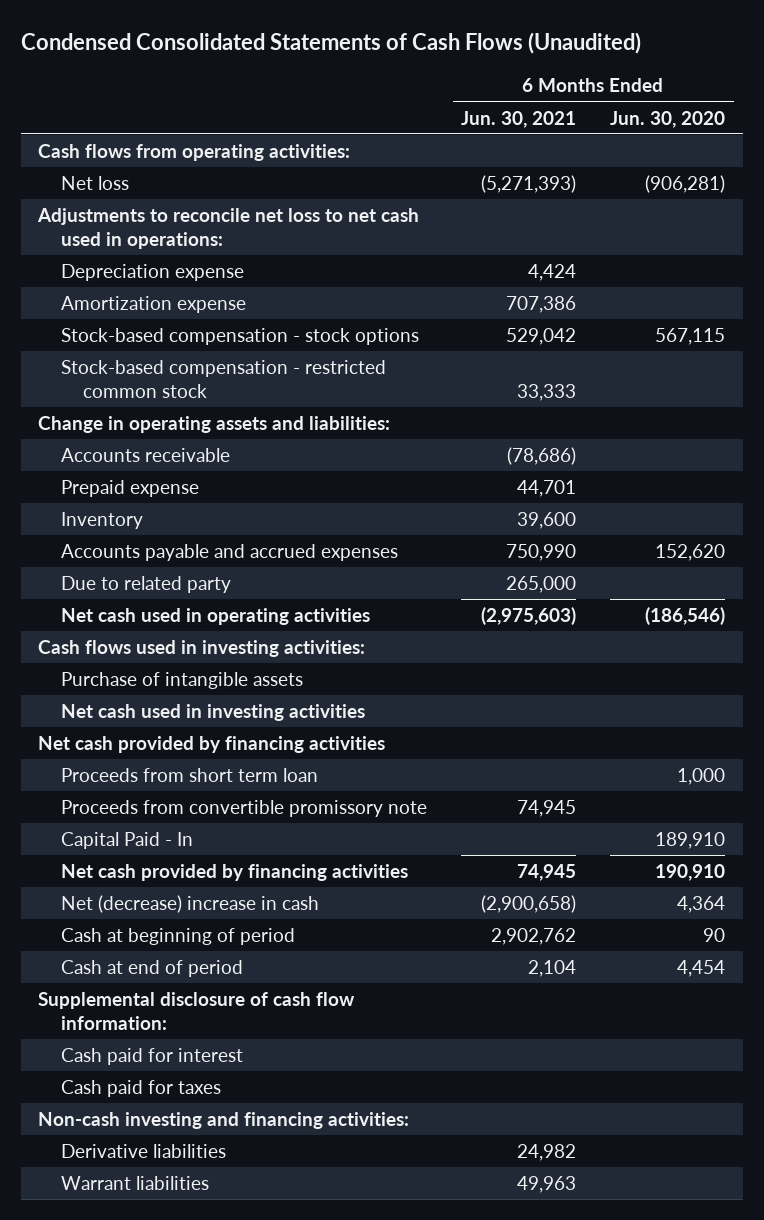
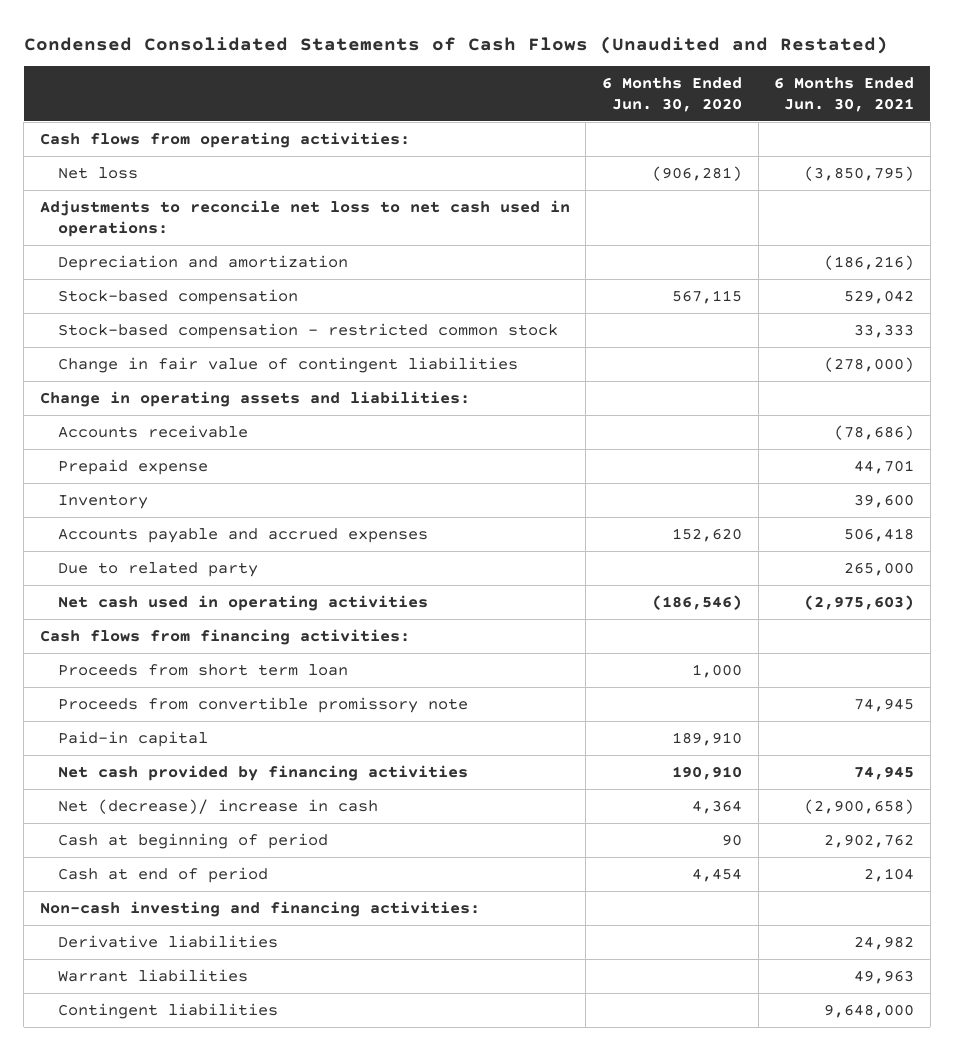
[21,32,642,55] Condensed Consolidated Statements of Cash Flows (Unaudited) -> [23,35,888,54] Condensed Consolidated Statements of Cash Flows (Unaudited and Restated)
[481,174,577,193] (5,271,393) -> [804,165,915,181] (3,850,795)
[60,263,244,281] Depreciation expense -> none
[60,295,246,313] Amortization expense -> none
none -> [58,254,349,271] Depreciation and amortization
[60,327,419,345] Stock-based compensation - stock options -> [58,288,299,305] Stock-based compensation
none -> [58,356,519,373] Change in fair value of contingent liabilities
[506,543,577,561] 750,990 -> [844,527,915,542] 506,418
[38,639,366,657] Cash flows used in investing activities: -> none
[60,671,303,689] Purchase of intangible assets -> none
[60,703,365,721] Net cash used in investing activities -> none
[38,735,386,753] Net cash provided by financing activities -> [39,628,410,645] Cash flows from financing activities:
[60,831,193,849] Capital Paid - In -> [58,730,209,747] Paid-in capital
[60,894,319,913] Net (decrease) increase in cash -> [58,798,379,814] Net (decrease)/ increase in cash
[38,991,356,1031] Supplemental disclosure of cash flow information: -> none
[60,1047,243,1065] Cash paid for interest -> none
[60,1079,221,1097] Cash paid for taxes -> none
none -> [58,1002,279,1019] Contingent liabilities

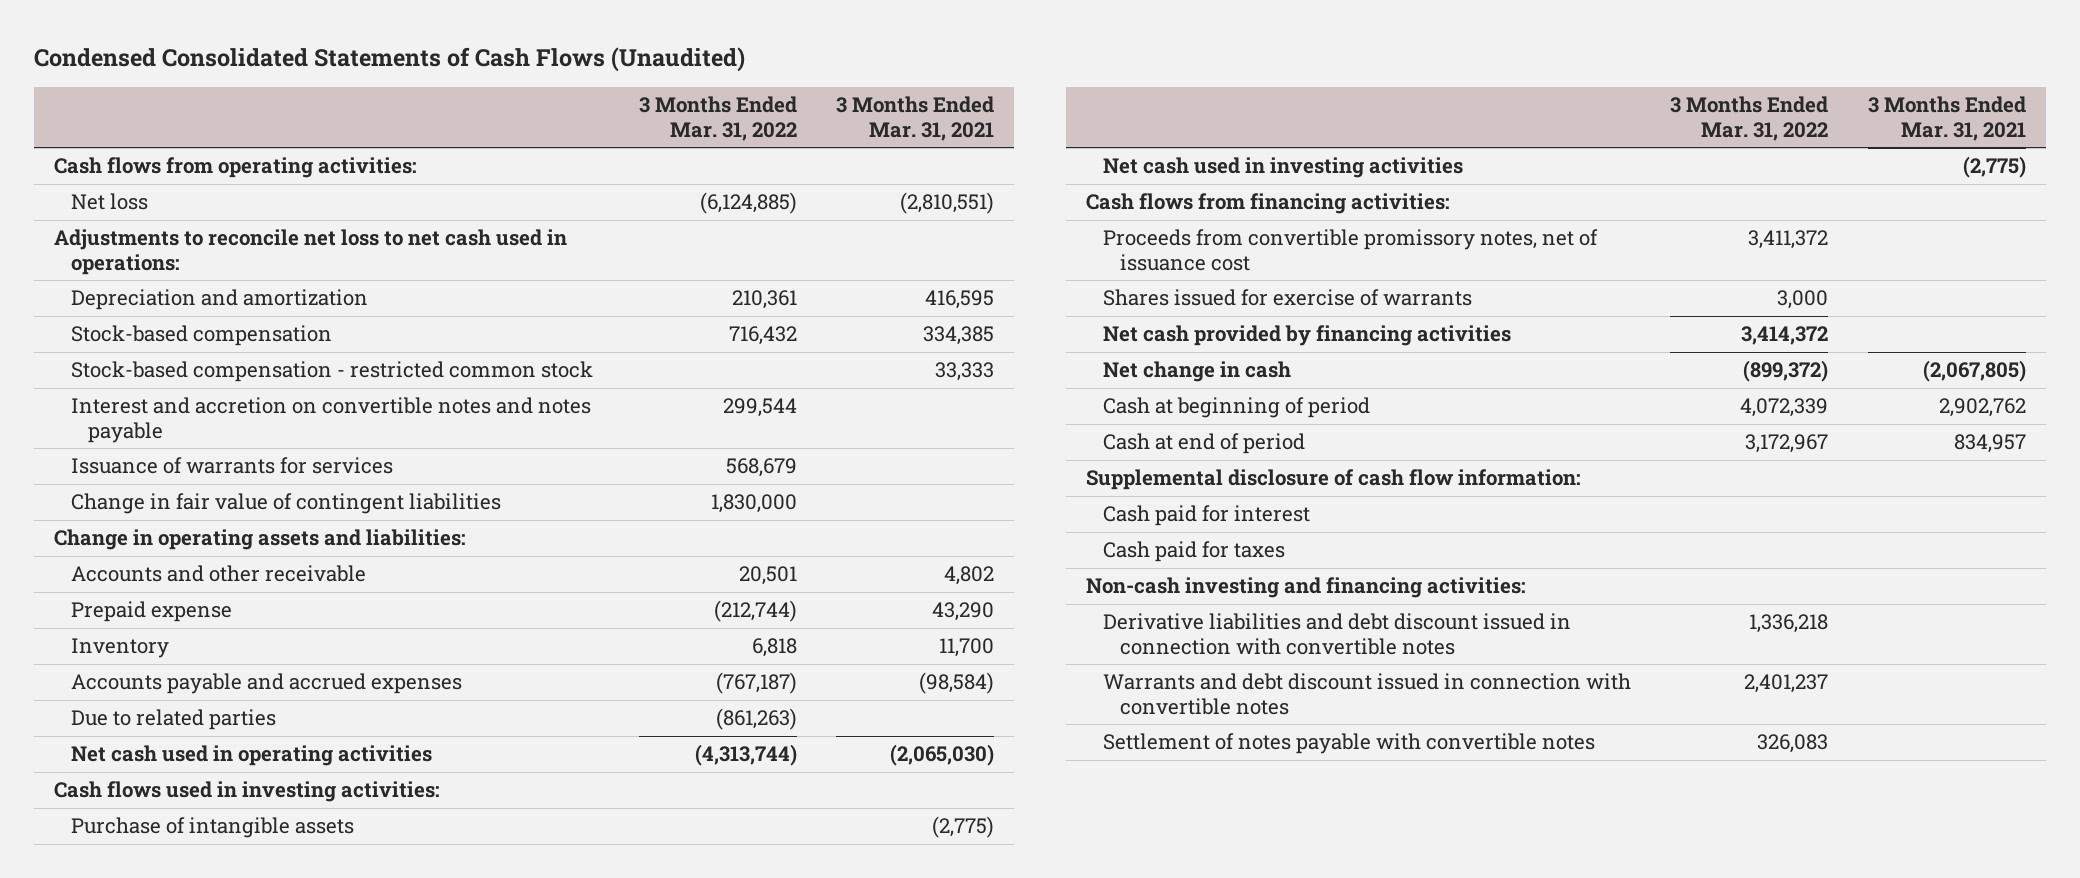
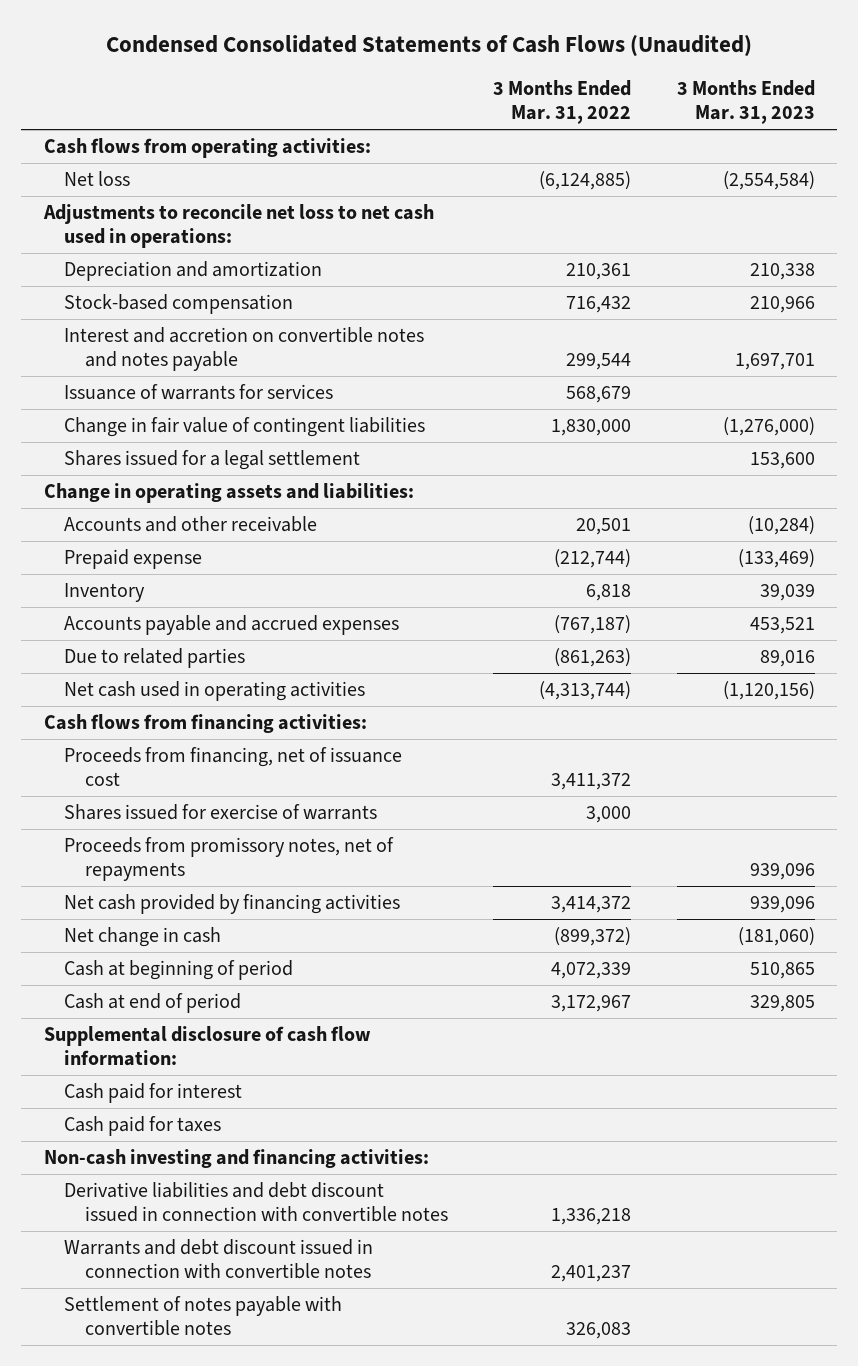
[836,96,995,141] 3 Months Ended Mar. 31, 2021 -> none
none -> [676,80,815,125] 3 Months Ended Mar. 31, 2023
[70,361,593,383] Stock-based compensation - restricted common stock -> none
none -> [64,450,361,471] Shares issued for a legal settlement
[53,781,440,803] Cash flows used in investing activities: -> none
[70,817,354,839] Purchase of intangible assets -> none
[1102,157,1463,179] Net cash used in investing activities -> none
[1102,229,1598,272] Proceeds from convertible promissory notes, net of issuance cost -> [64,747,403,787] Proceeds from financing, net of issuance cost
none -> [64,837,395,882] Proceeds from promissory notes, net of repayments

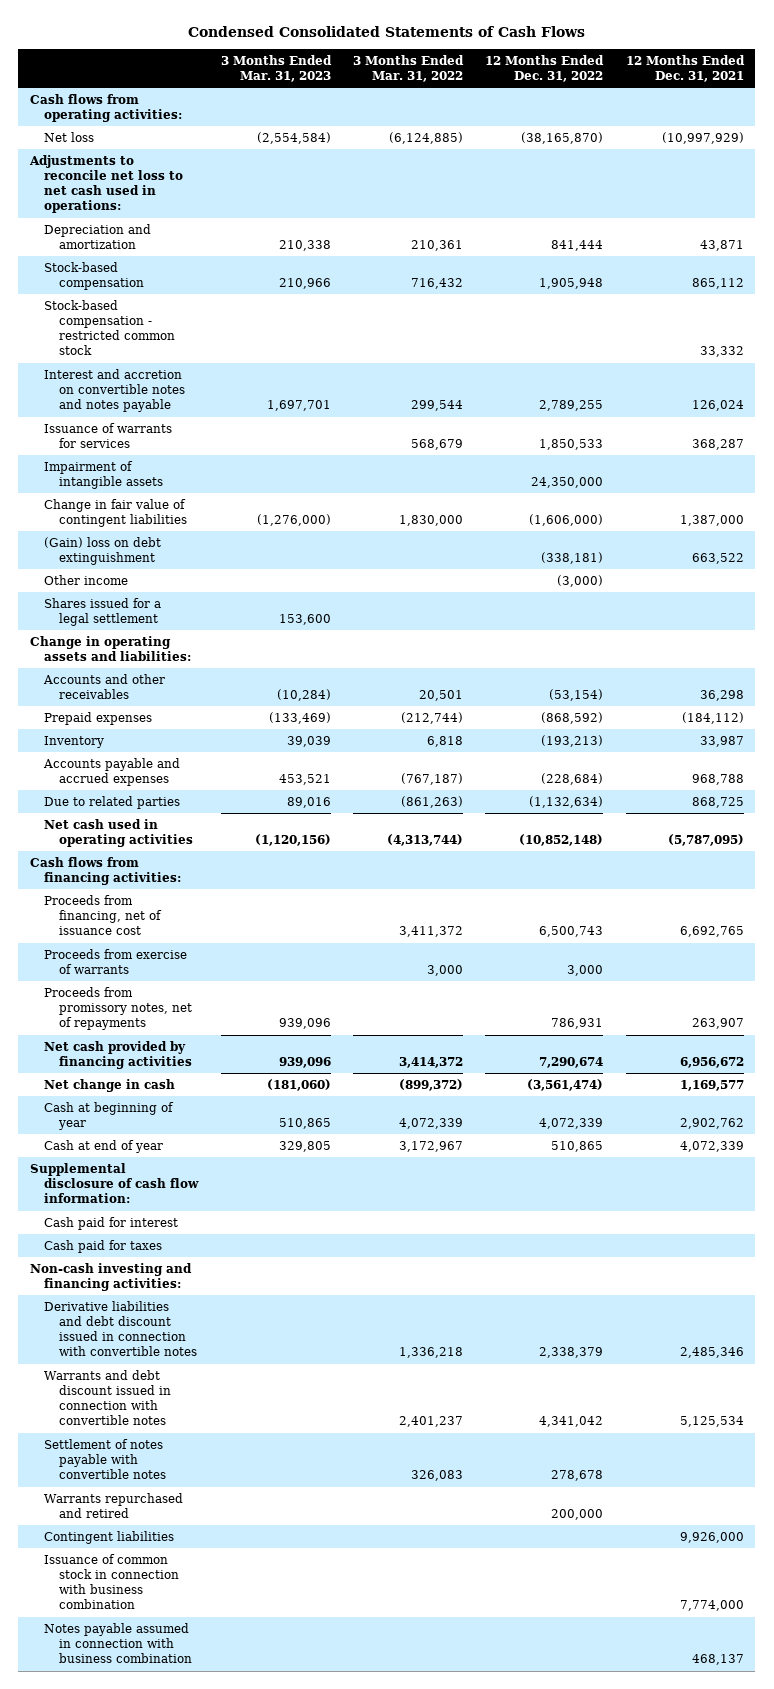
[106,35,753,58] Condensed Consolidated Statements of Cash Flows (Unaudited) -> [187,25,585,37] Condensed Consolidated Statements of Cash Flows
none -> [485,54,605,82] 12 Months Ended Dec. 31, 2022
none -> [625,54,745,82] 12 Months Ended Dec. 31, 2021
none -> [44,299,175,356] Stock-based compensation - restricted common stock
none -> [44,460,163,490] Impairment of intangible assets
none -> [44,536,162,566] (Gain) loss on debt extinguishment
none -> [44,574,129,585] Other income
[64,516,318,533] Accounts and other receivable -> [43,673,166,700] Accounts and other receivables
[64,549,203,570] Prepaid expense -> [44,711,153,725] Prepaid expenses
[64,804,378,821] Shares issued for exercise of warrants -> [44,948,188,975] Proceeds from exercise of warrants
[64,960,294,981] Cash at beginning of period -> [44,1101,175,1131] Cash at beginning of year
[64,993,242,1014] Cash at end of period -> [44,1139,164,1153] Cash at end of year
none -> [44,1492,184,1519] Warrants repurchased and retired
none -> [44,1530,175,1544] Contingent liabilities
none -> [44,1553,179,1610] Issuance of common stock in connection with business combination
none -> [44,1622,192,1664] Notes payable assumed in connection with business combination

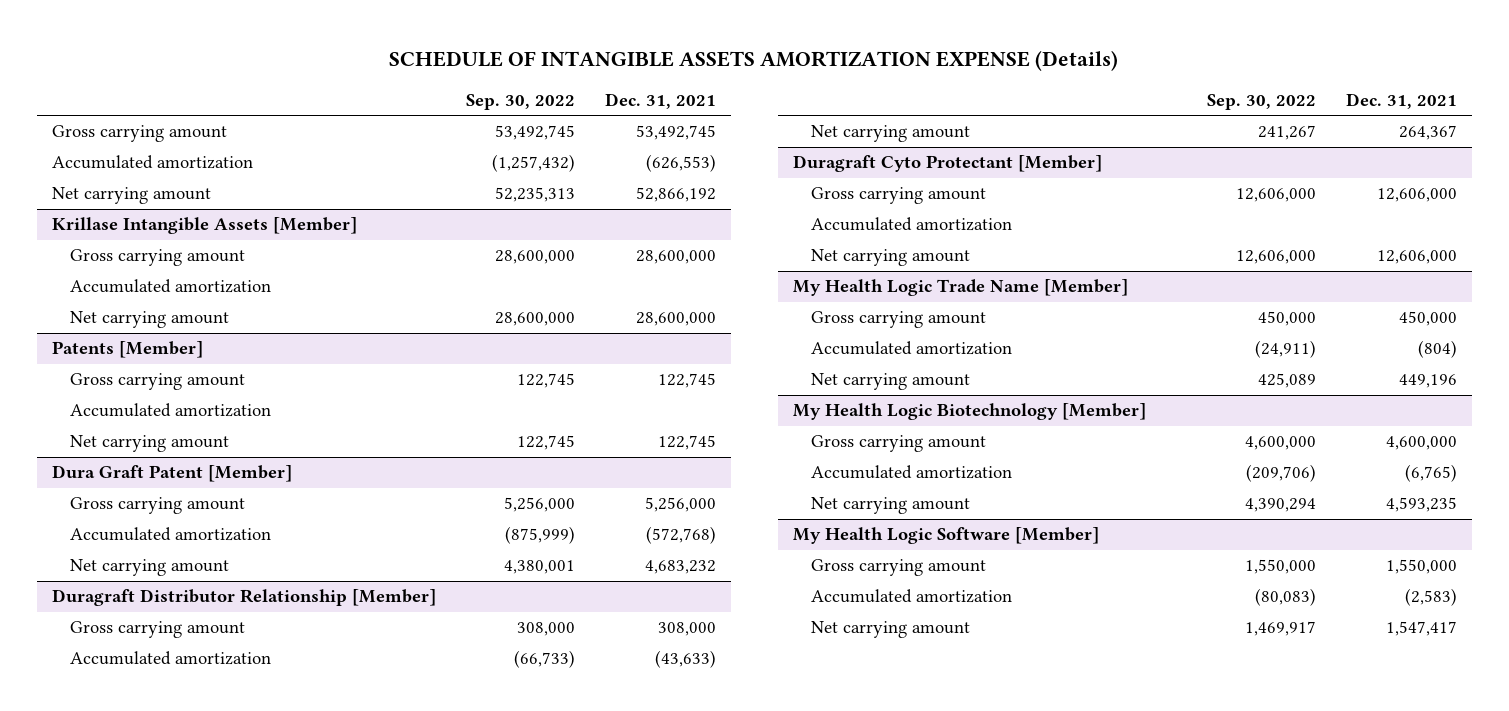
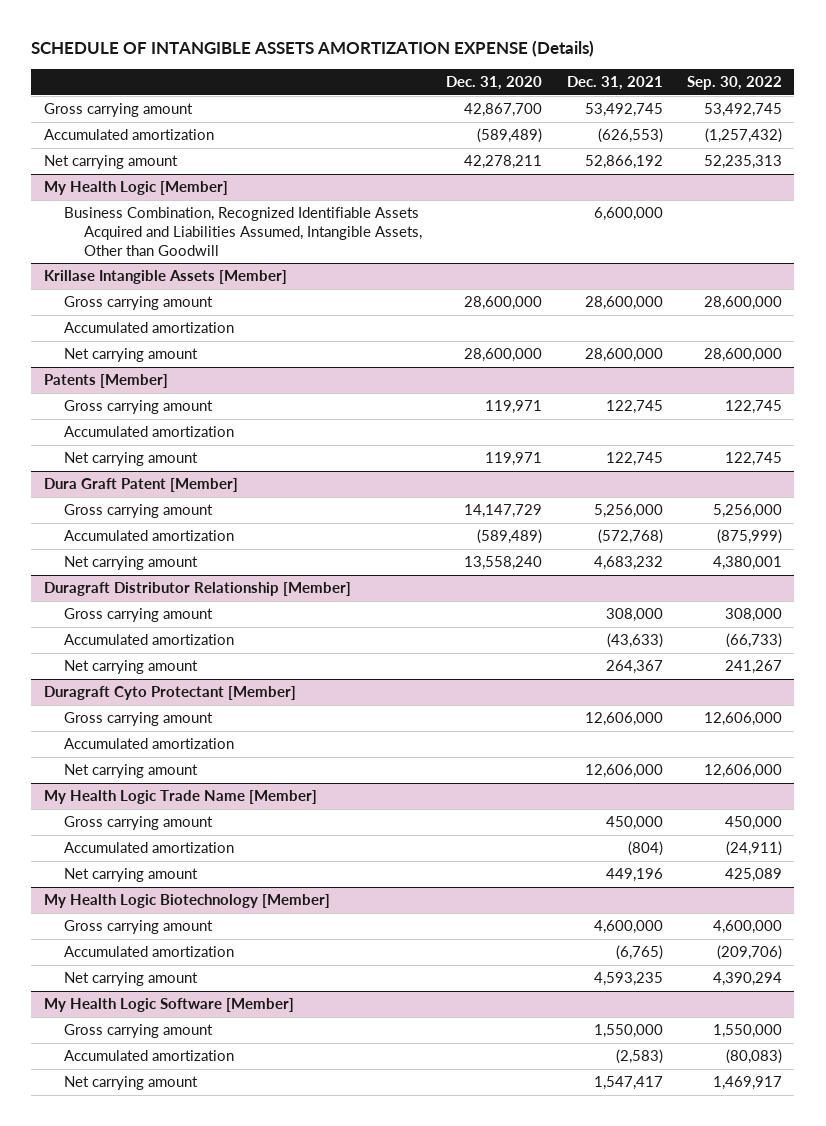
none -> [446,76,543,91] Dec. 31, 2020
none -> [43,181,228,196] My Health Logic [Member]
none -> [63,207,423,256] Business Combination, Recognized Identifiable Assets Acquired and Liabilities Assumed, Intangible Assets, Other than Goodwill

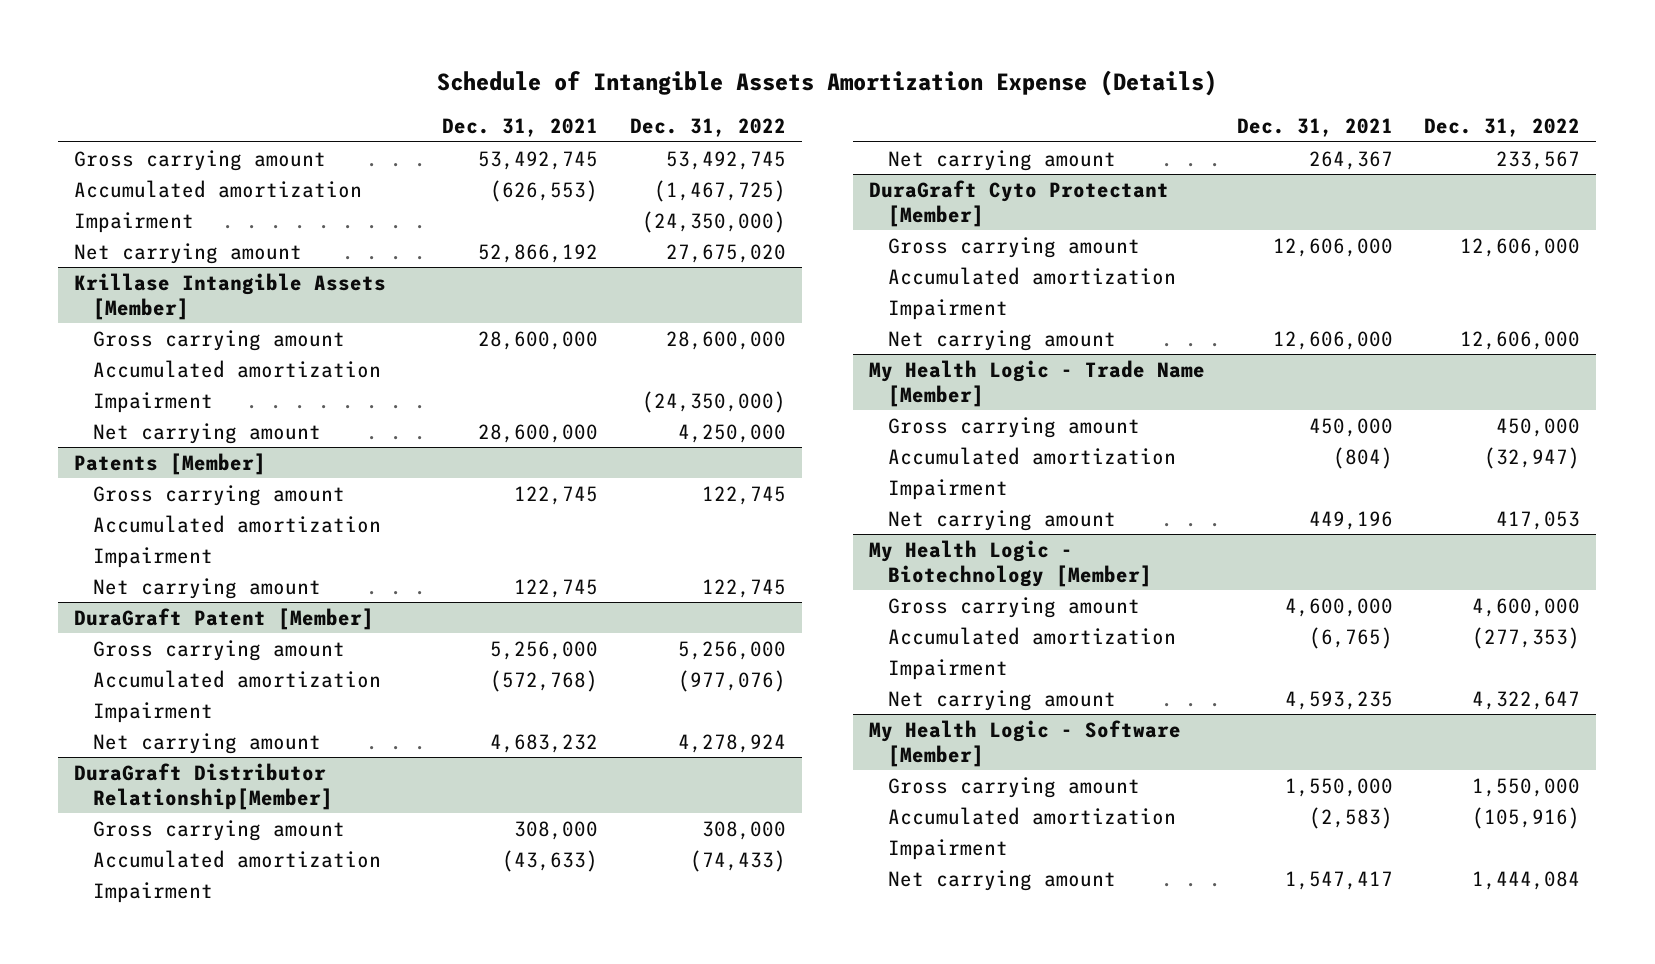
[31,40,595,58] SCHEDULE OF INTANGIBLE ASSETS AMORTIZATION EXPENSE (Details) -> [437,69,1218,96] Schedule of Intangible Assets Amortization Expense (Details)
[446,76,543,91] Dec. 31, 2020 -> none
[687,76,783,91] Sep. 30, 2022 -> none
none -> [629,118,786,138] Dec. 31, 2022
none -> [74,211,195,233] Impairment
[43,181,228,196] My Health Logic [Member] -> none
[63,207,423,256] Business Combination, Recognized Identifiable Assets Acquired and Liabilities Assumed, Intangible Assets, Other than Goodwill -> none
none -> [92,391,213,413] Impairment
none -> [92,546,213,568] Impairment
[43,478,238,493] Dura Graft Patent [Member] -> [74,607,375,630] DuraGraft Patent [Member]
none -> [92,701,213,723] Impairment
[43,582,351,597] Duragraft Distributor Relationship [Member] -> [74,762,333,810] DuraGraft Distributor Relationship[Member]
none -> [92,881,213,903] Impairment
[43,686,296,701] Duragraft Cyto Protectant [Member] -> [868,179,1169,227] DuraGraft Cyto Protectant [Member]
none -> [887,298,1008,320] Impairment
[43,790,317,805] My Health Logic Trade Name [Member] -> [868,359,1205,407] My Health Logic - Trade Name [Member]
none -> [887,478,1008,500] Impairment
[43,894,330,909] My Health Logic Biotechnology [Member] -> [868,539,1152,587] My Health Logic - Biotechnology [Member]
none -> [887,658,1008,680] Impairment
[43,998,294,1013] My Health Logic Software [Member] -> [868,719,1181,767] My Health Logic - Software [Member]
none -> [887,838,1008,860] Impairment

